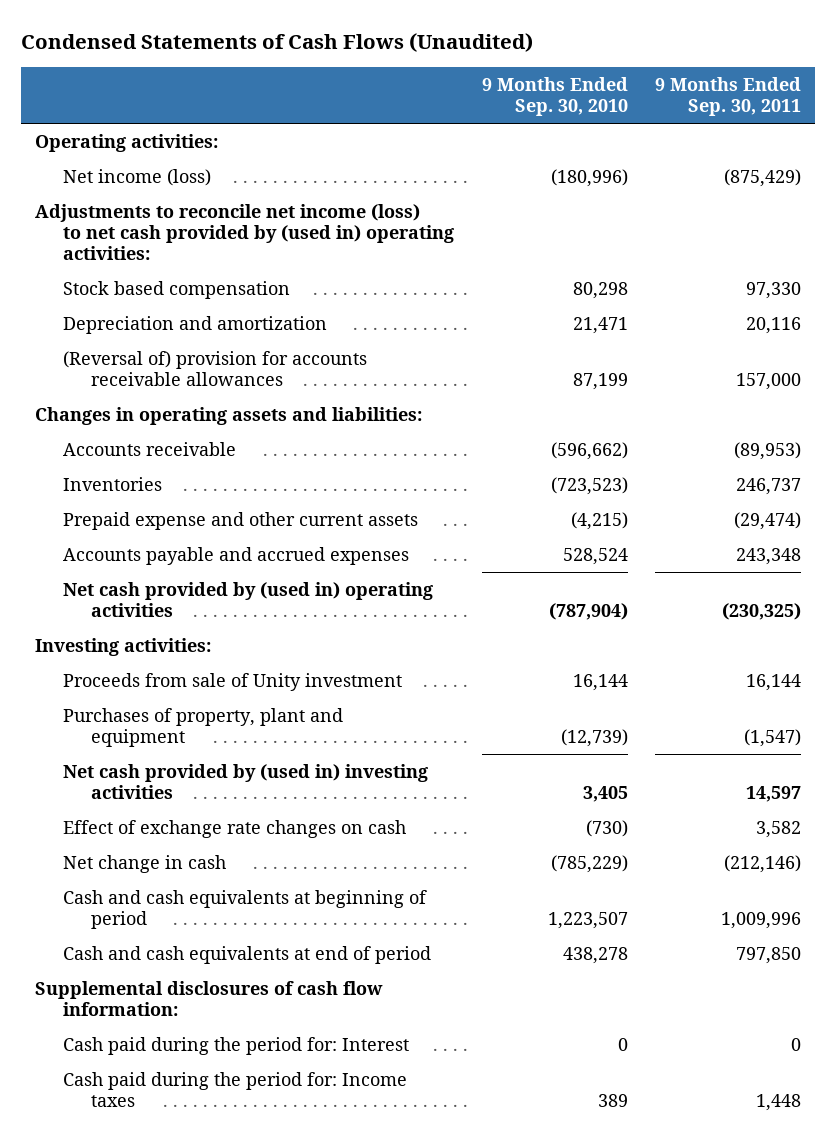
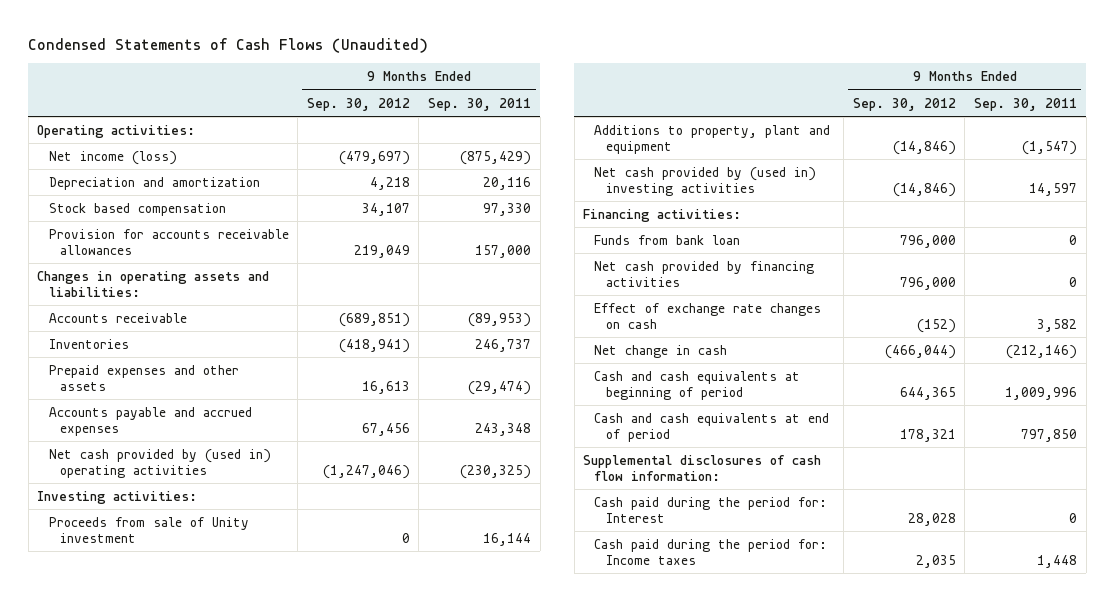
[481,77,628,117] 9 Months Ended Sep. 30, 2010 -> none
none -> [306,97,410,111] Sep. 30, 2012
[35,203,455,260] Adjustments to reconcile net income (loss) to net cash provided by (used in) operating activities: -> none
[63,280,291,299] Stock based compensation -> [48,202,226,216] Stock based compensation
[63,350,368,386] (Reversal of) provision for accounts receivable allowances -> [48,228,289,255] Provision for accounts receivable allowances
[63,511,419,530] Prepaid expense and other current assets -> [48,364,239,391] Prepaid expenses and other assets
[63,707,344,747] Purchases of property, plant and equipment -> [594,124,831,154] Additions to property, plant and equipment
none -> [583,208,742,222] Financing activities:
none -> [594,234,741,245] Funds from bank loan
none -> [594,260,815,287] Net cash provided by financing activities

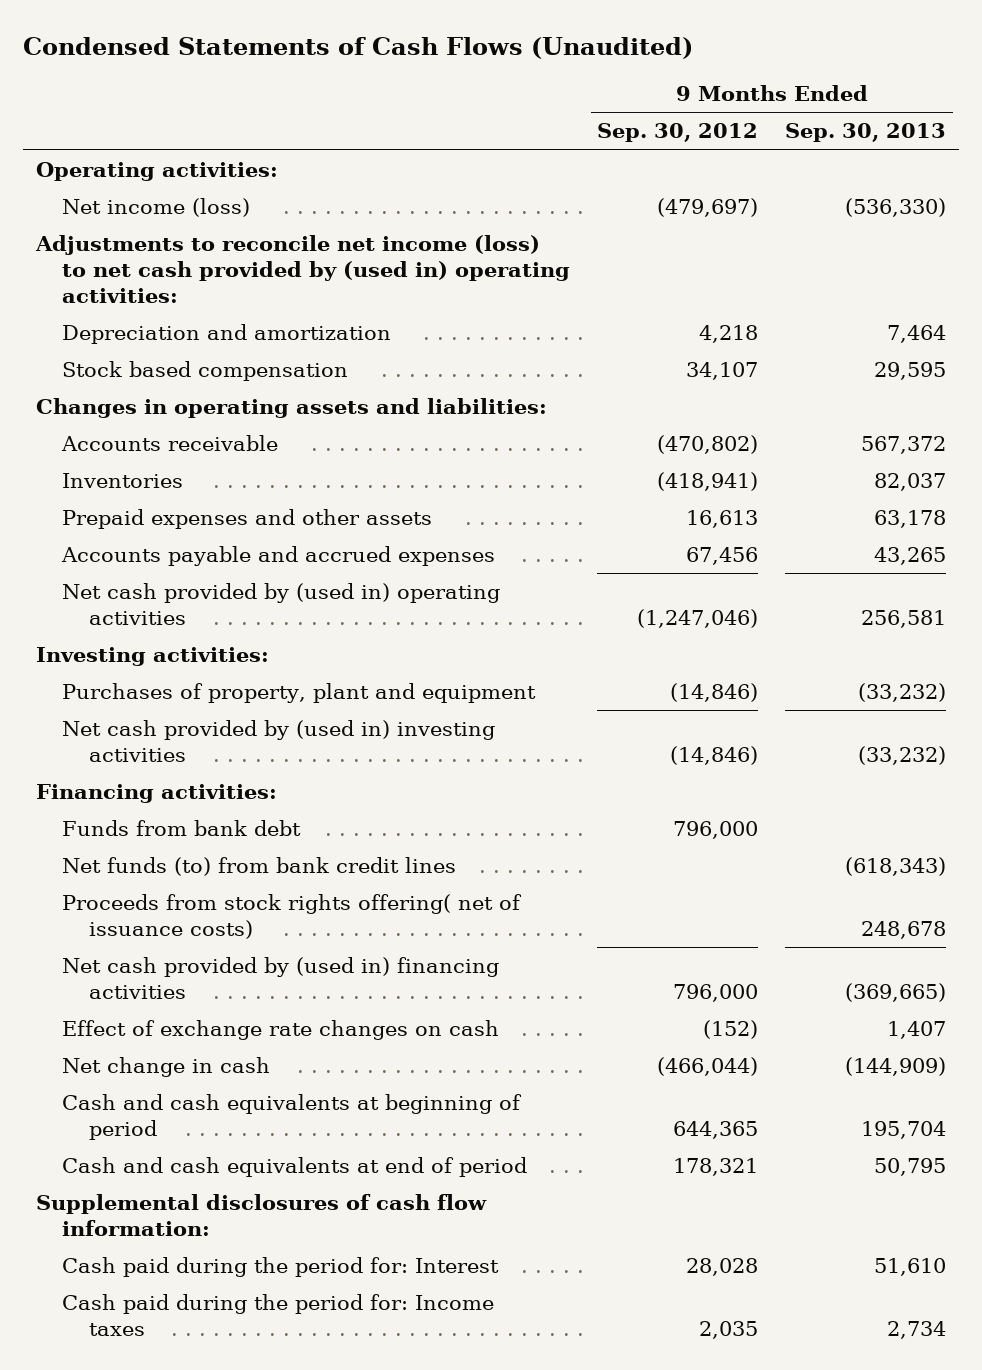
[427,97,531,111] Sep. 30, 2011 -> none
none -> [785,123,947,143] Sep. 30, 2013
none -> [35,235,571,304] Adjustments to reconcile net income (loss) to net cash provided by (used in) operating activities:
[48,228,289,255] Provision for accounts receivable allowances -> none
[338,312,410,327] (689,851) -> [657,435,759,455] (470,802)
[48,516,249,543] Proceeds from sale of Unity investment -> none
[594,124,831,154] Additions to property, plant and equipment -> [62,683,537,704] Purchases of property, plant and equipment
[594,234,741,245] Funds from bank loan -> [62,820,302,837] Funds from bank debt
none -> [62,857,457,877] Net funds (to) from bank credit lines
none -> [62,894,523,940] Proceeds from stock rights offering( net of issuance costs)
[594,260,815,287] Net cash provided by financing activities -> [62,957,500,1000] Net cash provided by (used in) financing activities

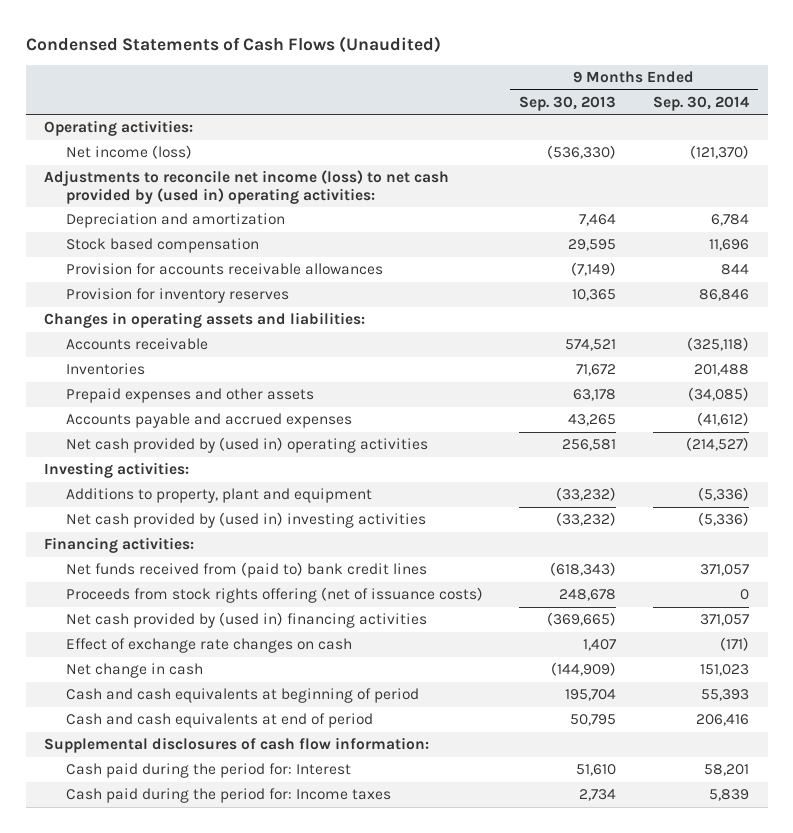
[597,123,759,143] Sep. 30, 2012 -> none
none -> [653,95,750,111] Sep. 30, 2014
none -> [65,263,383,276] Provision for accounts receivable allowances
none -> [65,288,289,304] Provision for inventory reserves
[861,436,947,455] 567,372 -> [565,339,617,352] 574,521
[874,473,947,492] 82,037 -> [576,364,617,377] 71,672
[62,683,537,704] Purchases of property, plant and equipment -> [65,488,372,504] Additions to property, plant and equipment
[62,820,302,837] Funds from bank debt -> none
[62,857,457,877] Net funds (to) from bank credit lines -> [65,562,427,579] Net funds received from (paid to) bank credit lines
[62,894,523,940] Proceeds from stock rights offering( net of issuance costs) -> [65,587,483,604] Proceeds from stock rights offering (net of issuance costs)

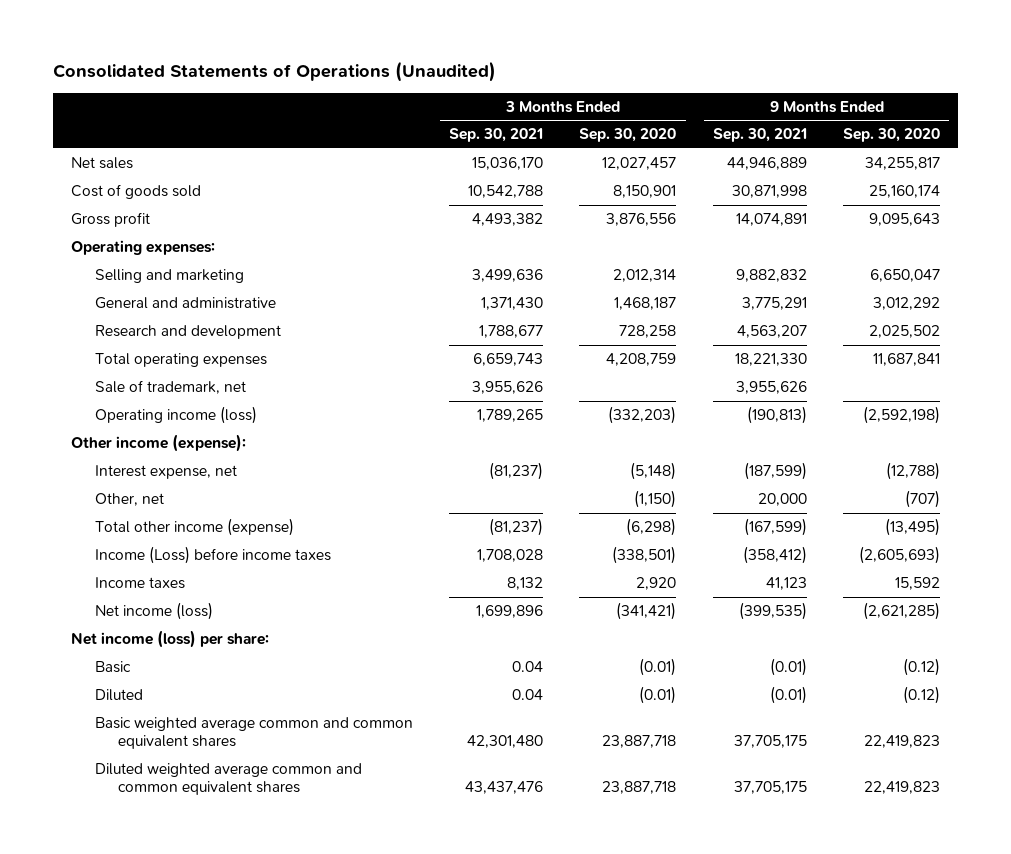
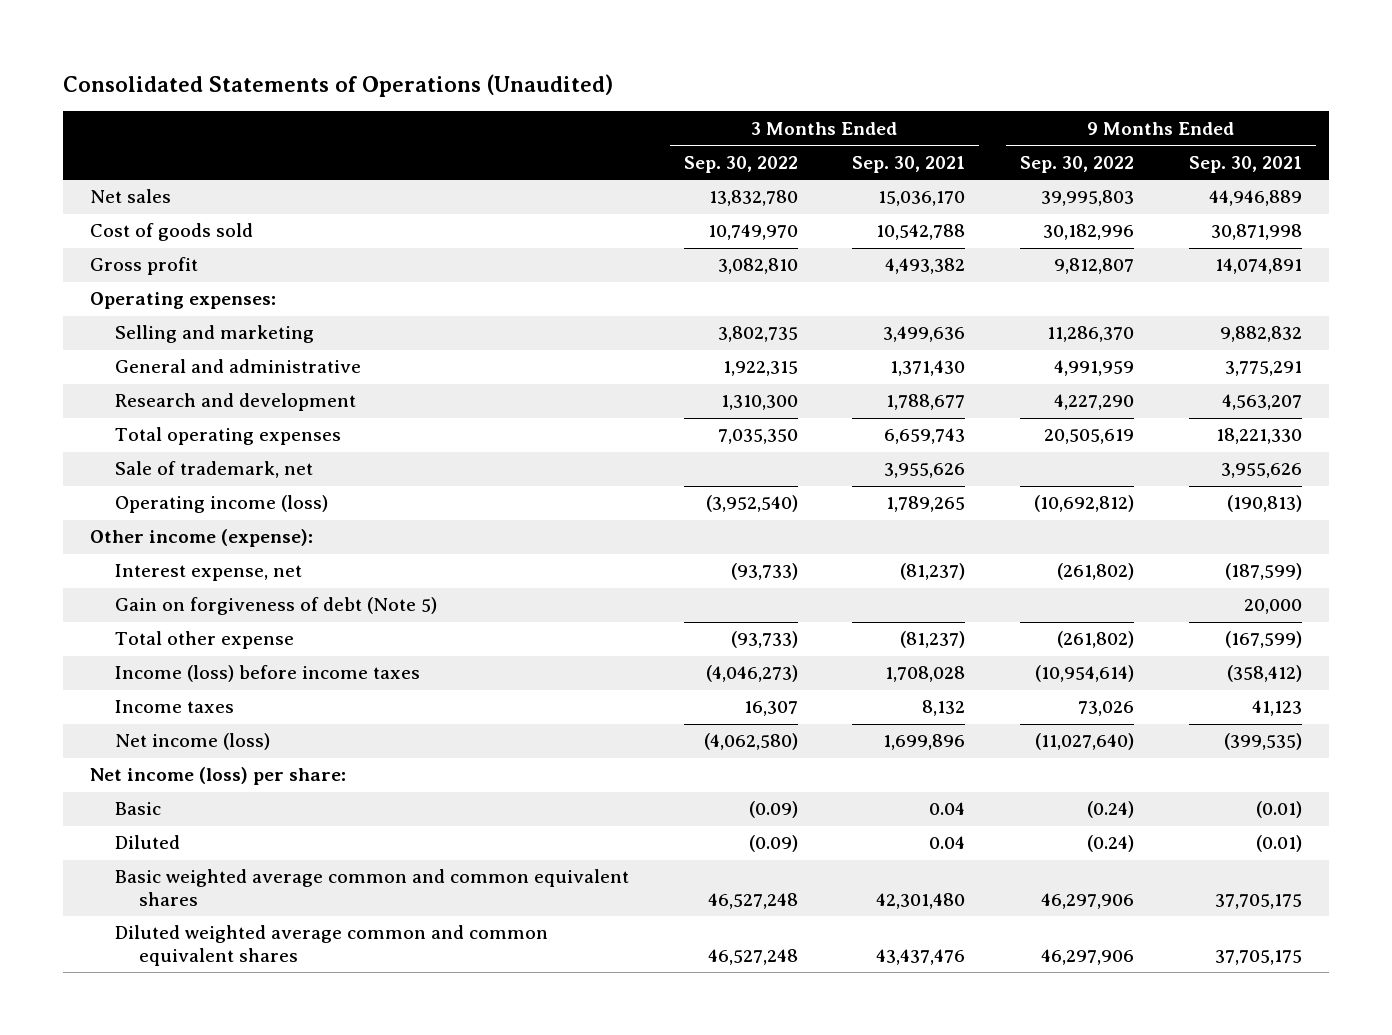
[579,128,677,143] Sep. 30, 2020 -> none
[843,128,941,143] Sep. 30, 2020 -> none
none -> [683,155,798,173] Sep. 30, 2022
none -> [1020,155,1135,173] Sep. 30, 2022
[94,493,164,507] Other, net -> none
none -> [114,597,437,616] Gain on forgiveness of debt (Note 5)
[94,518,294,537] Total other income (expense) -> [114,631,294,650] Total other expense
[94,546,331,565] Income (Loss) before income taxes -> [114,665,420,683] Income (loss) before income taxes

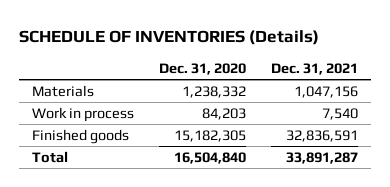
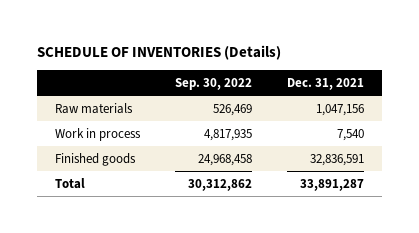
[159,62,247,75] Dec. 31, 2020 -> none
none -> [174,78,252,91] Sep. 30, 2022
[31,84,94,97] Materials -> [54,102,133,114] Raw materials

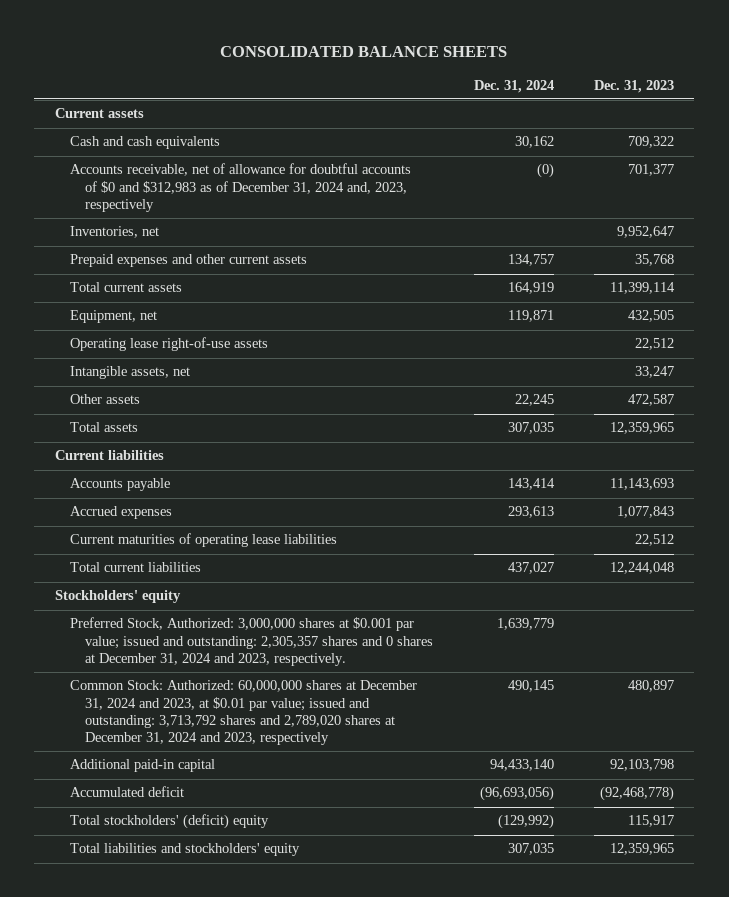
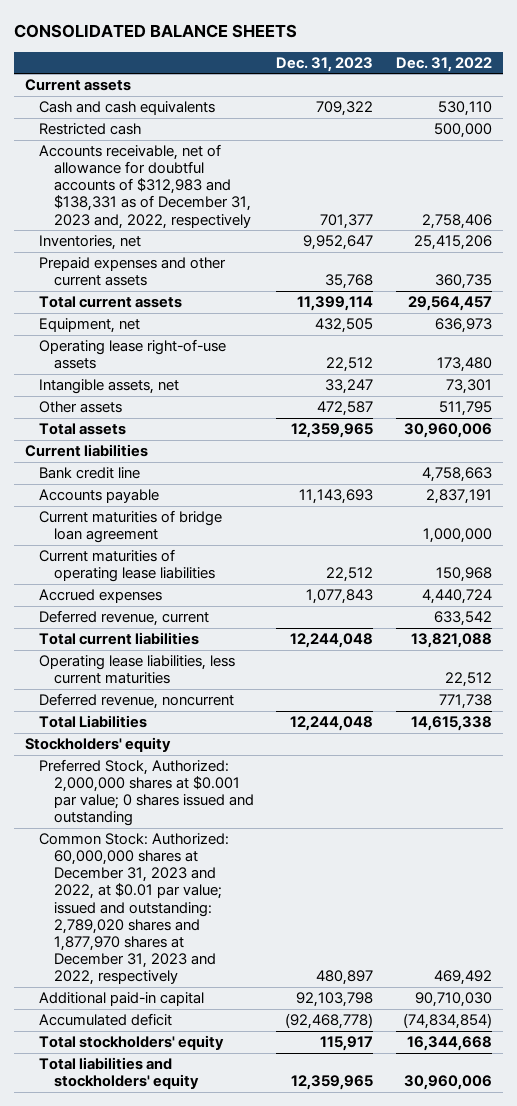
[473,79,554,93] Dec. 31, 2024 -> none
none -> [395,56,492,72] Dec. 31, 2022
none -> [39,123,142,136] Restricted cash
[69,163,411,212] Accounts receivable, net of allowance for doubtful accounts of $0 and $312,983 as of December 31, 2024 and, 2023, respectively -> [39,144,251,229] Accounts receivable, net of allowance for doubtful accounts of $312,983 and $138,331 as of December 31, 2023 and, 2022, respectively
none -> [39,467,141,480] Bank credit line
none -> [39,510,223,544] Current maturities of bridge loan agreement
[69,506,172,520] Accrued expenses -> [39,589,163,604] Accrued expenses
none -> [39,610,210,627] Deferred revenue, current
none -> [39,655,236,685] Operating lease liabilities, less current maturities
none -> [39,693,235,710] Deferred revenue, noncurrent
none -> [39,715,148,729] Total Liabilities
[69,617,434,666] Preferred Stock, Authorized: 3,000,000 shares at $0.001 par value; issued and outstanding: 2,305,357 shares and 0 shares at December 31, 2024 and 2023, respectively. -> [39,759,254,827] Preferred Stock, Authorized: 2,000,000 shares at $0.001 par value; 0 shares issued and outstanding
[69,680,417,746] Common Stock: Authorized: 60,000,000 shares at December 31, 2024 and 2023, at $0.01 par value; issued and outstanding: 3,713,792 shares and 2,789,020 shares at December 31, 2024 and 2023, respectively -> [39,833,230,986] Common Stock: Authorized: 60,000,000 shares at December 31, 2023 and 2022, at $0.01 par value; issued and outstanding: 2,789,020 shares and 1,877,970 shares at December 31, 2023 and 2022, respectively
[69,814,269,830] Total stockholders' (deficit) equity -> [39,1035,225,1051] Total stockholders' equity

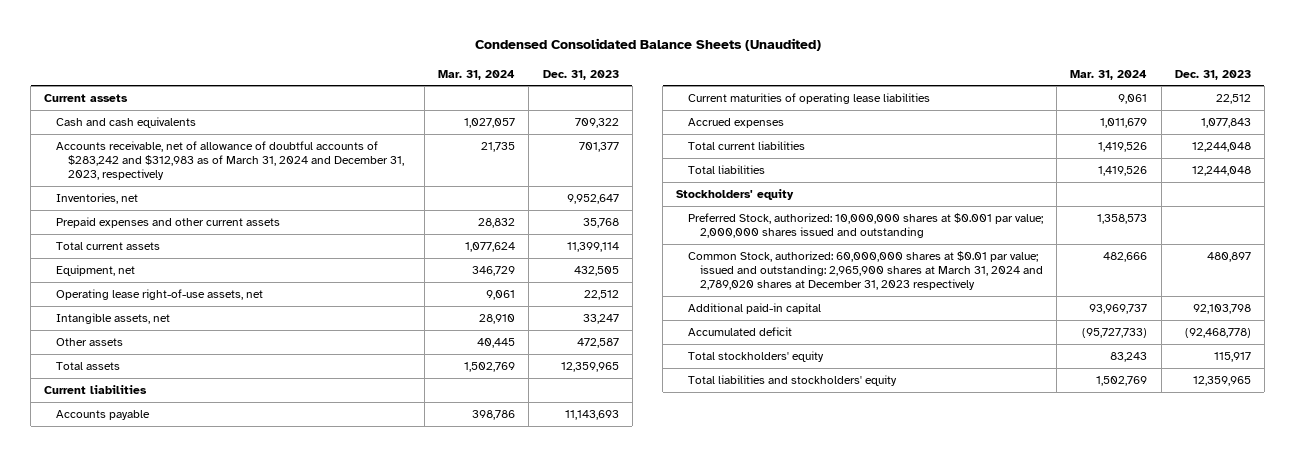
[13,23,297,38] CONSOLIDATED BALANCE SHEETS -> [474,38,821,52] Condensed Consolidated Balance Sheets (Unaudited)
[395,56,492,72] Dec. 31, 2022 -> none
none -> [438,69,516,80] Mar. 31, 2024
[39,123,142,136] Restricted cash -> none
[39,144,251,229] Accounts receivable, net of allowance for doubtful accounts of $312,983 and $138,331 as of December 31, 2023 and, 2022, respectively -> [55,140,404,181] Accounts receivable, net of allowance of doubtful accounts of $283,242 and $312,983 as of March 31, 2024 and December 31, 2023, respectively
[39,339,227,370] Operating lease right-of-use assets -> [55,288,263,300] Operating lease right-of-use assets, net
[39,467,141,480] Bank credit line -> none
[39,510,223,544] Current maturities of bridge loan agreement -> none
[39,610,210,627] Deferred revenue, current -> none
[39,655,236,685] Operating lease liabilities, less current maturities -> none
[39,693,235,710] Deferred revenue, noncurrent -> none
[39,715,148,729] Total Liabilities -> [688,164,766,174] Total liabilities
[39,759,254,827] Preferred Stock, Authorized: 2,000,000 shares at $0.001 par value; 0 shares issued and outstanding -> [688,212,1044,239] Preferred Stock, authorized: 10,000,000 shares at $0.001 par value; 2,000,000 shares issued and outstanding
[39,833,230,986] Common Stock: Authorized: 60,000,000 shares at December 31, 2023 and 2022, at $0.01 par value; issued and outstanding: 2,789,020 shares and 1,877,970 shares at December 31, 2023 and 2022, respectively -> [688,250,1043,291] Common Stock, authorized: 60,000,000 shares at $0.01 par value; issued and outstanding: 2,965,900 shares at March 31, 2024 and 2,789,020 shares at December 31, 2023 respectively

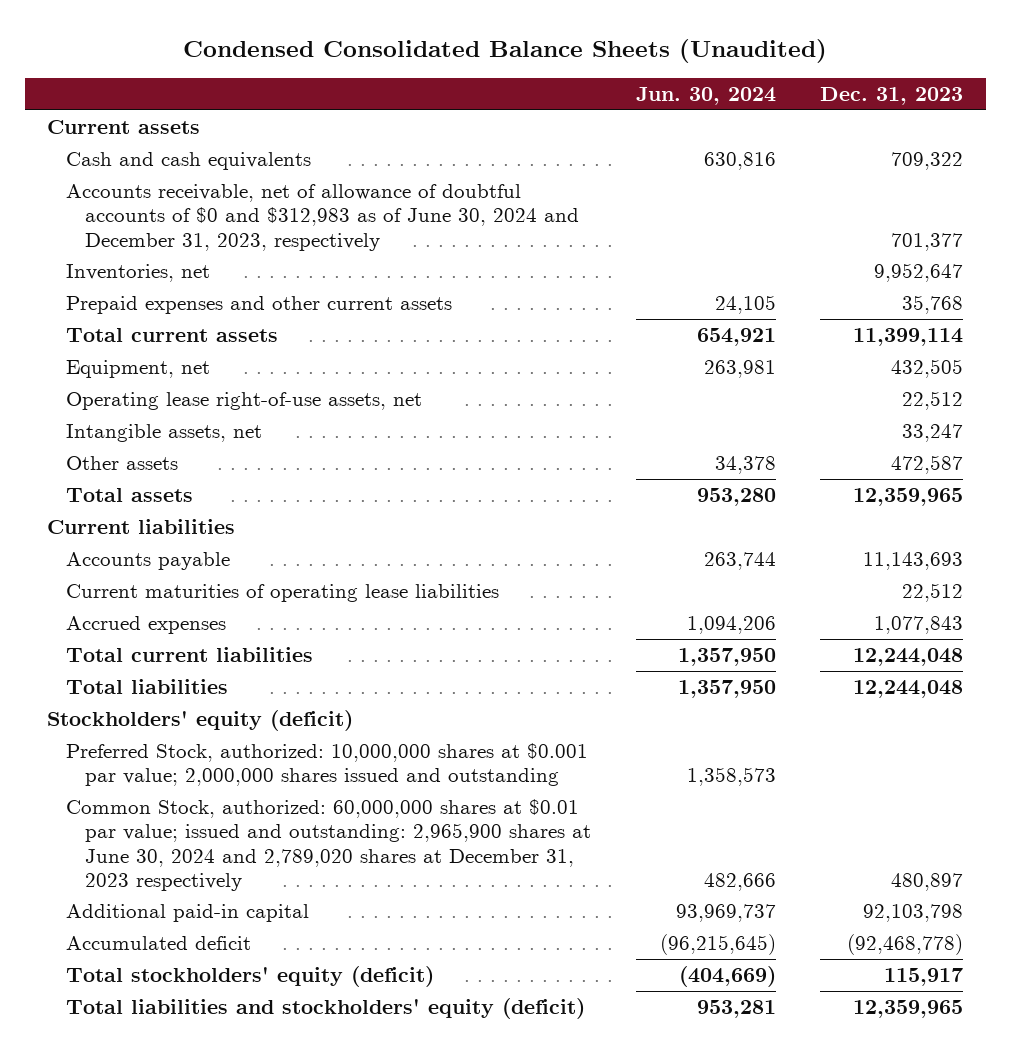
[438,69,516,80] Mar. 31, 2024 -> none
none -> [635,87,776,106] Jun. 30, 2024
[55,140,404,181] Accounts receivable, net of allowance of doubtful accounts of $283,242 and $312,983 as of March 31, 2024 and December 31, 2023, respectively -> [66,183,579,251] Accounts receivable, net of allowance of doubtful accounts of $0 and $312,983 as of June 30, 2024 and December 31, 2023, respectively
[676,188,795,200] Stockholders' equity -> [47,709,354,731] Stockholders' equity (deficit)
[688,250,1043,291] Common Stock, authorized: 60,000,000 shares at $0.01 par value; issued and outstanding: 2,965,900 shares at March 31, 2024 and 2,789,020 shares at December 31, 2023 respectively -> [66,798,591,891] Common Stock, authorized: 60,000,000 shares at $0.01 par value; issued and outstanding: 2,965,900 shares at June 30, 2024 and 2,789,020 shares at December 31, 2023 respectively
[688,350,825,362] Total stockholders' equity -> [66,965,435,987] Total stockholders' equity (deficit)
[688,374,898,386] Total liabilities and stockholders' equity -> [66,997,586,1019] Total liabilities and stockholders' equity (deficit)

